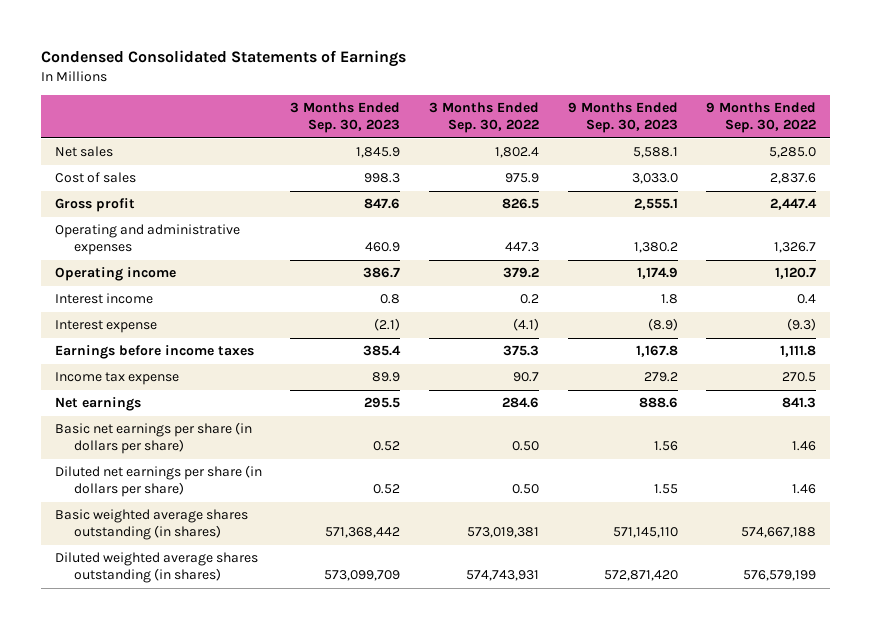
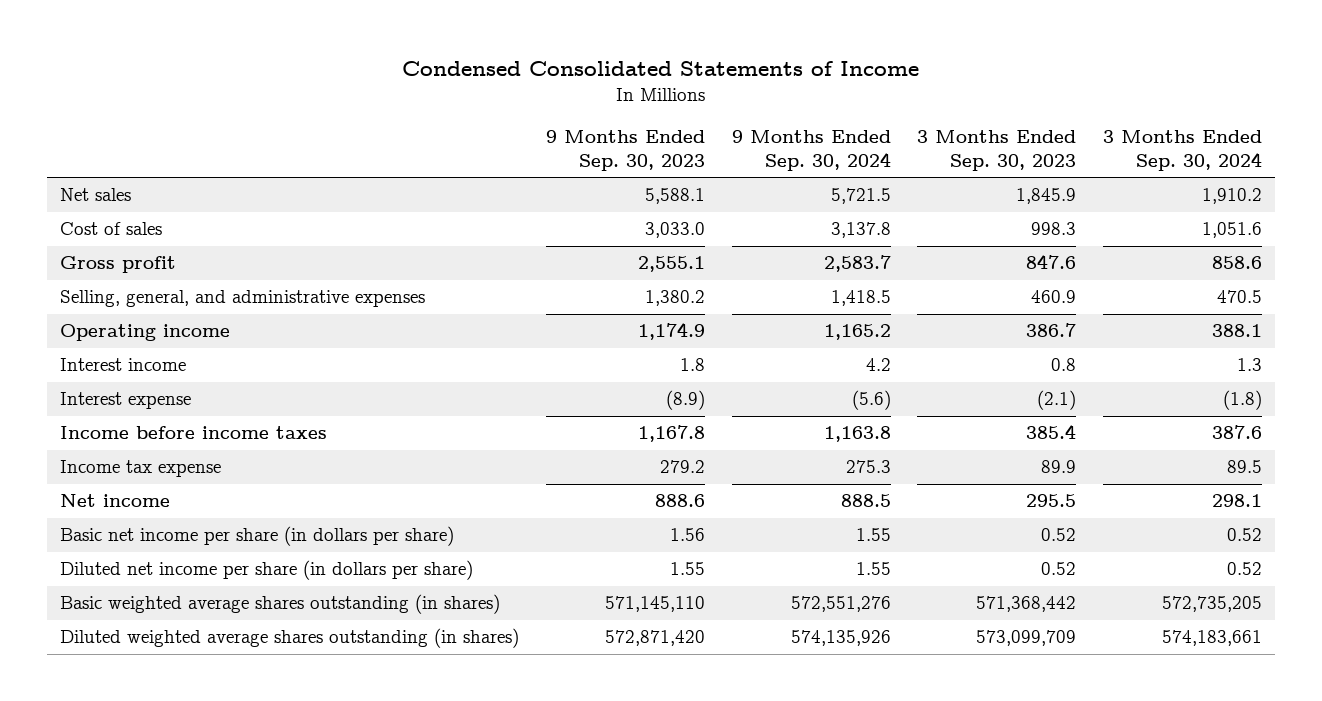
[40,50,406,68] Condensed Consolidated Statements of Earnings -> [402,60,920,76] Condensed Consolidated Statements of Income
[428,102,539,133] 3 Months Ended Sep. 30, 2022 -> none
[706,102,817,133] 9 Months Ended Sep. 30, 2022 -> none
none -> [731,130,891,171] 9 Months Ended Sep. 30, 2024
none -> [1103,130,1263,171] 3 Months Ended Sep. 30, 2024
[54,224,240,256] Operating and administrative expenses -> [60,290,426,308] Selling, general, and administrative expenses
[54,345,254,360] Earnings before income taxes -> [60,426,328,440] Income before income taxes
[54,397,141,412] Net earnings -> [60,494,171,508] Net income
[54,422,252,455] Basic net earnings per share (in dollars per share) -> [60,526,455,547] Basic net income per share (in dollars per share)
[54,465,262,498] Diluted net earnings per share (in dollars per share) -> [60,560,474,581] Diluted net income per share (in dollars per share)

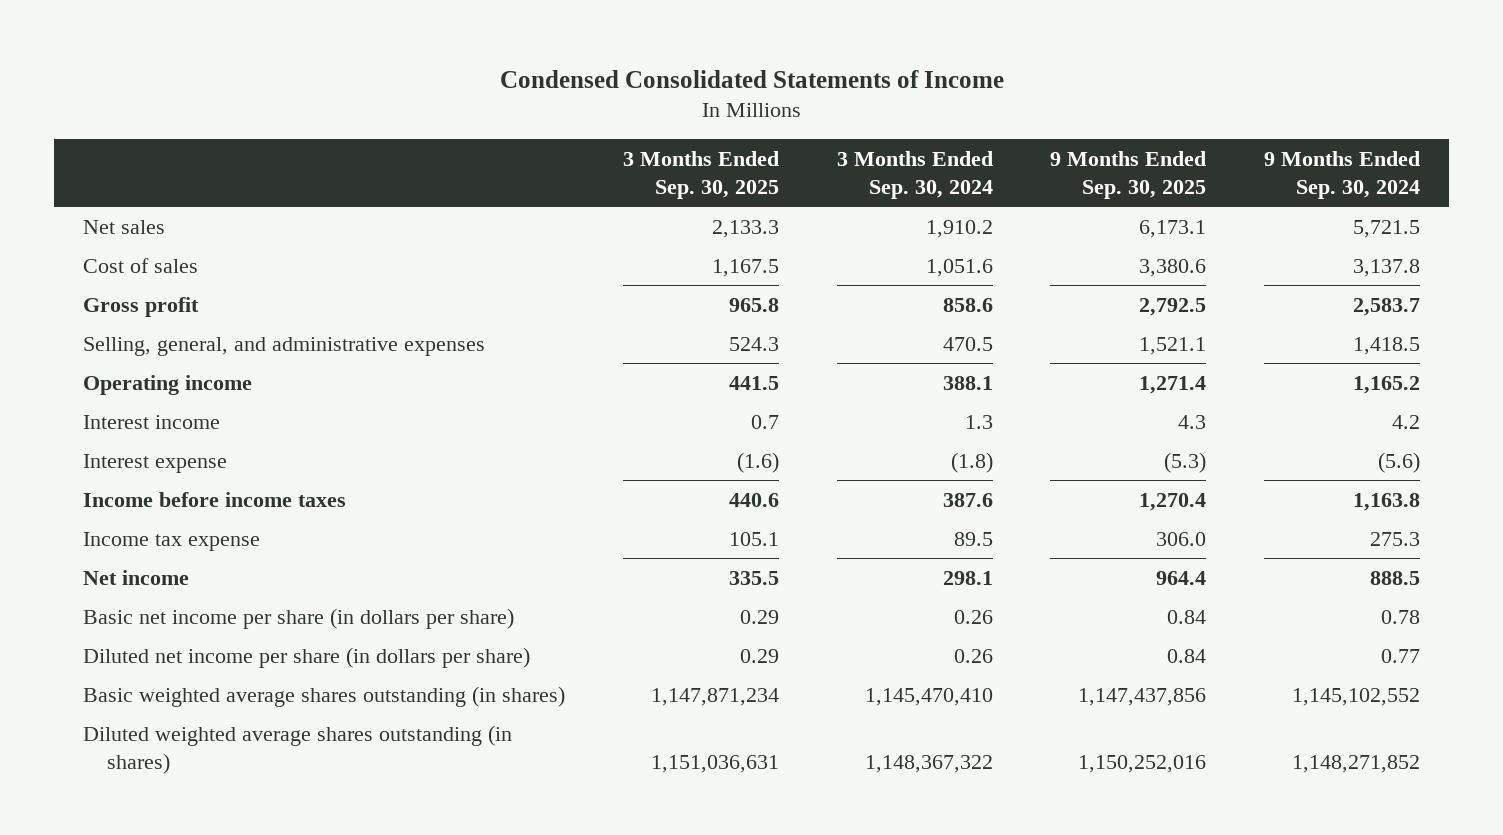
[546,130,706,171] 9 Months Ended Sep. 30, 2023 -> none
[917,130,1077,171] 3 Months Ended Sep. 30, 2023 -> none
none -> [622,151,779,199] 3 Months Ended Sep. 30, 2025
none -> [1050,151,1207,199] 9 Months Ended Sep. 30, 2025
[855,528,891,542] 1.55 -> [1381,609,1421,624] 0.78
[1227,528,1263,542] 0.52 -> [953,609,993,624] 0.26
[855,562,891,576] 1.55 -> [1381,648,1421,663] 0.77
[1227,562,1263,576] 0.52 -> [953,648,993,663] 0.26
[790,596,891,613] 572,551,276 -> [1292,687,1421,706] 1,145,102,552
[1162,596,1263,613] 572,735,205 -> [864,687,993,706] 1,145,470,410
[790,630,891,647] 574,135,926 -> [1292,754,1421,773] 1,148,271,852
[1162,630,1263,647] 574,183,661 -> [864,754,993,773] 1,148,367,322

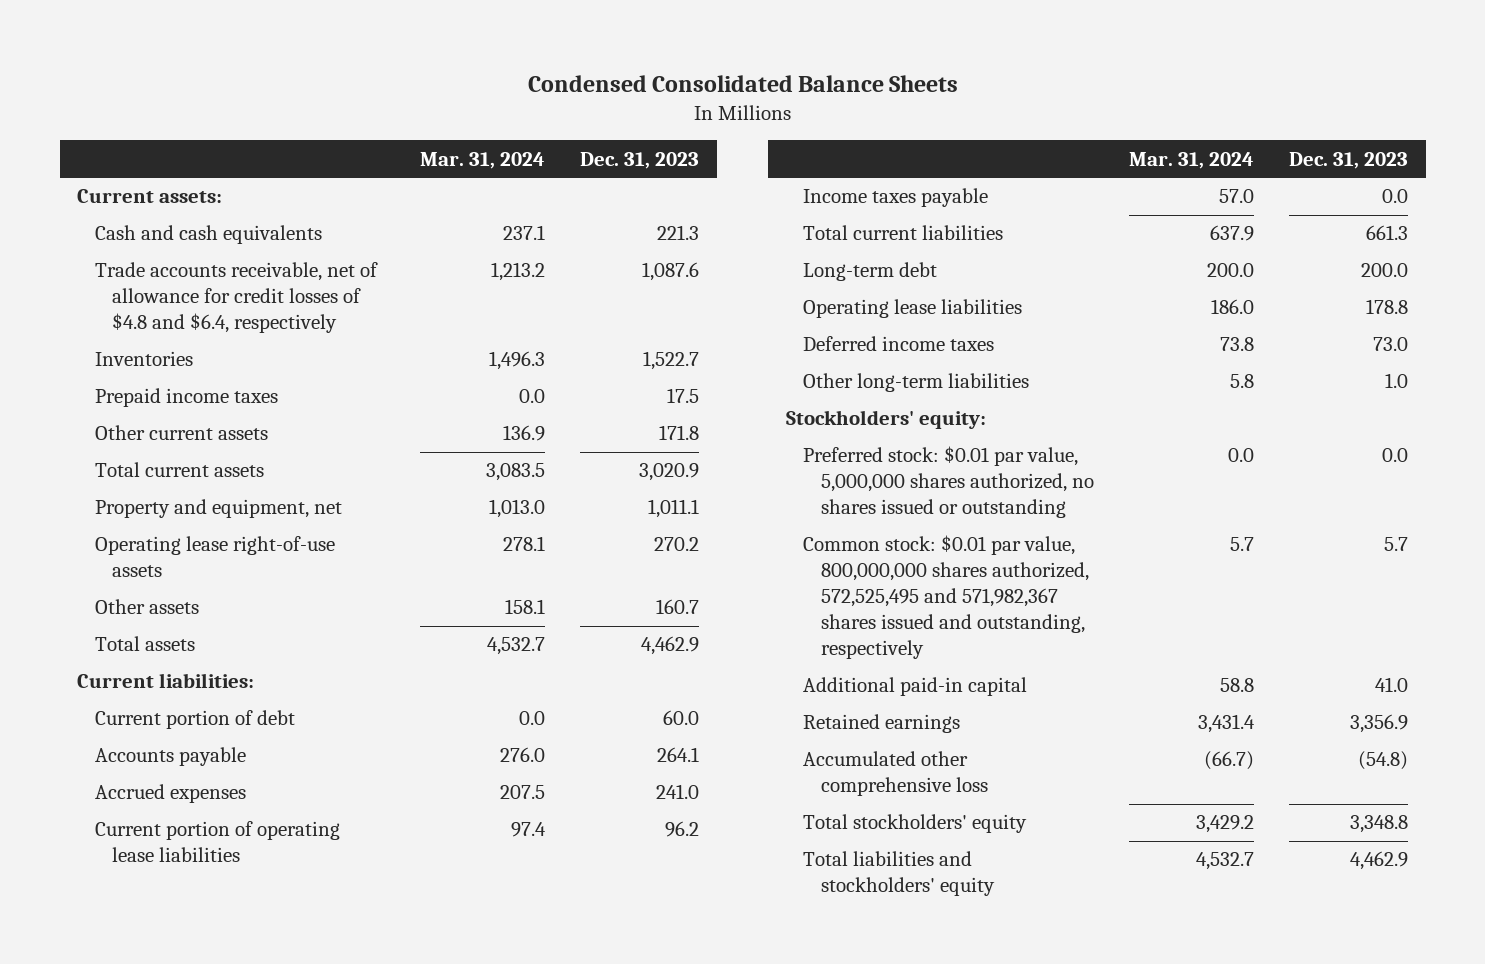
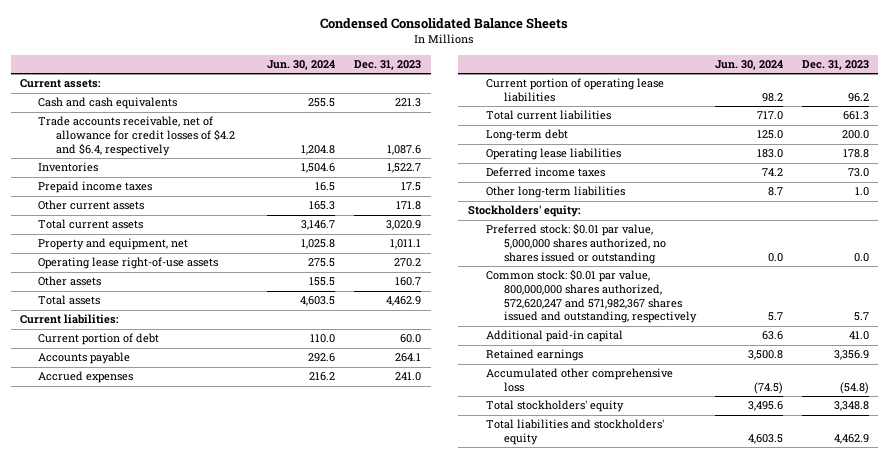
[420,151,546,169] Mar. 31, 2024 -> none
none -> [267,60,336,71] Jun. 30, 2024
[94,262,378,334] Trade accounts receivable, net of allowance for credit losses of $4.8 and $6.4, respectively -> [38,116,236,156] Trade accounts receivable, net of allowance for credit losses of $4.2 and $6.4, respectively
[803,188,989,208] Income taxes payable -> none
[803,535,1090,660] Common stock: $0.01 par value, 800,000,000 shares authorized, 572,525,495 and 571,982,367 shares issued and outstanding, respectively -> [485,269,697,324] Common stock: $0.01 par value, 800,000,000 shares authorized, 572,620,247 and 571,982,367 shares issued and outstanding, respectively

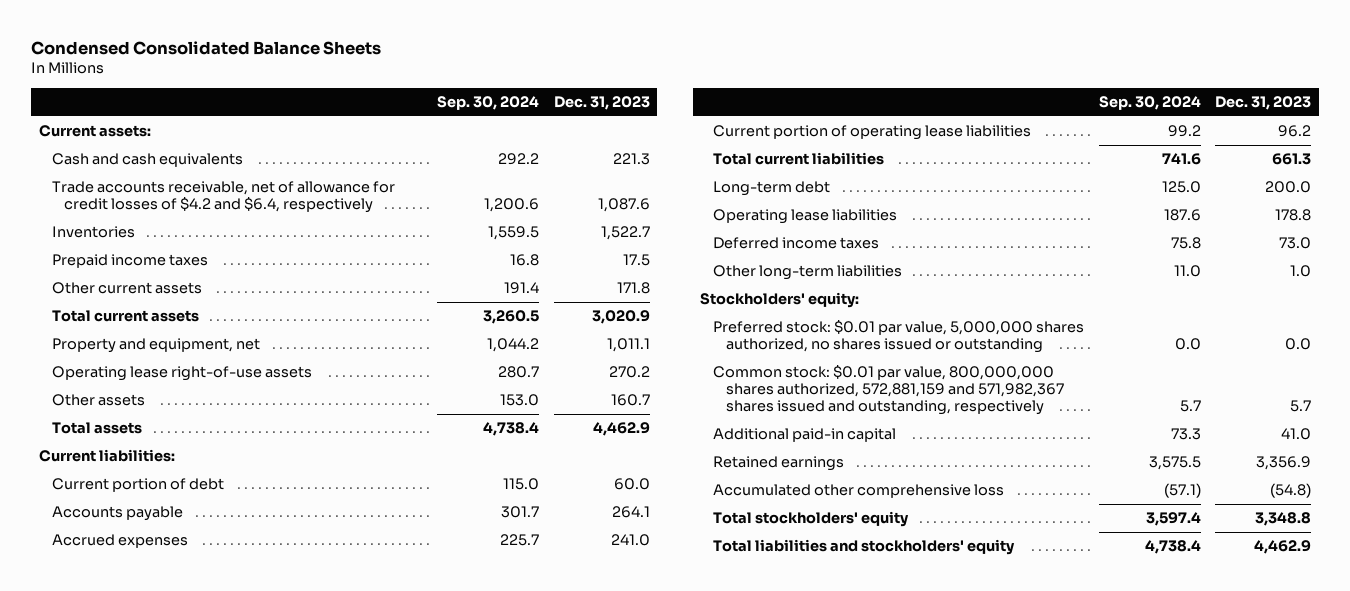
[267,60,336,71] Jun. 30, 2024 -> none
none -> [437,95,540,110] Sep. 30, 2024
[485,269,697,324] Common stock: $0.01 par value, 800,000,000 shares authorized, 572,620,247 and 571,982,367 shares issued and outstanding, respectively -> [713,365,1064,416] Common stock: $0.01 par value, 800,000,000 shares authorized, 572,881,159 and 571,982,367 shares issued and outstanding, respectively

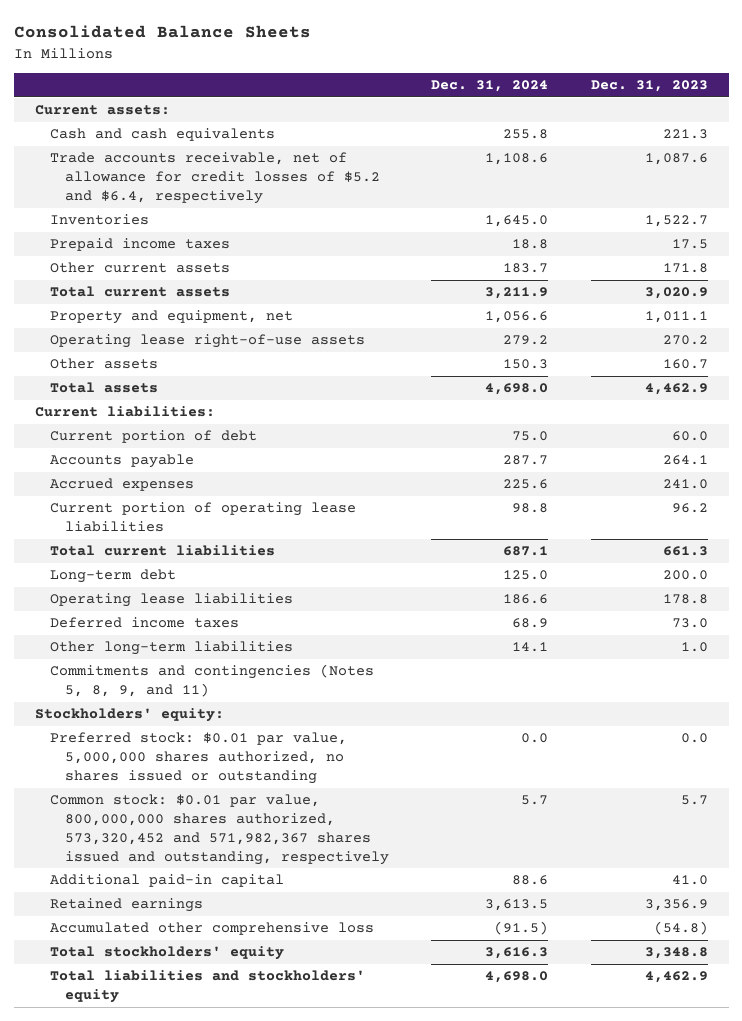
[31,40,382,55] Condensed Consolidated Balance Sheets -> [13,25,311,39] Consolidated Balance Sheets
[437,95,540,110] Sep. 30, 2024 -> none
none -> [431,80,549,93] Dec. 31, 2024
[51,181,395,214] Trade accounts receivable, net of allowance for credit losses of $4.2 and $6.4, respectively -> [49,152,380,204] Trade accounts receivable, net of allowance for credit losses of $5.2 and $6.4, respectively
none -> [49,664,374,698] Commitments and contingencies (Notes 5, 8, 9, and 11)
[713,365,1064,416] Common stock: $0.01 par value, 800,000,000 shares authorized, 572,881,159 and 571,982,367 shares issued and outstanding, respectively -> [49,794,389,865] Common stock: $0.01 par value, 800,000,000 shares authorized, 573,320,452 and 571,982,367 shares issued and outstanding, respectively

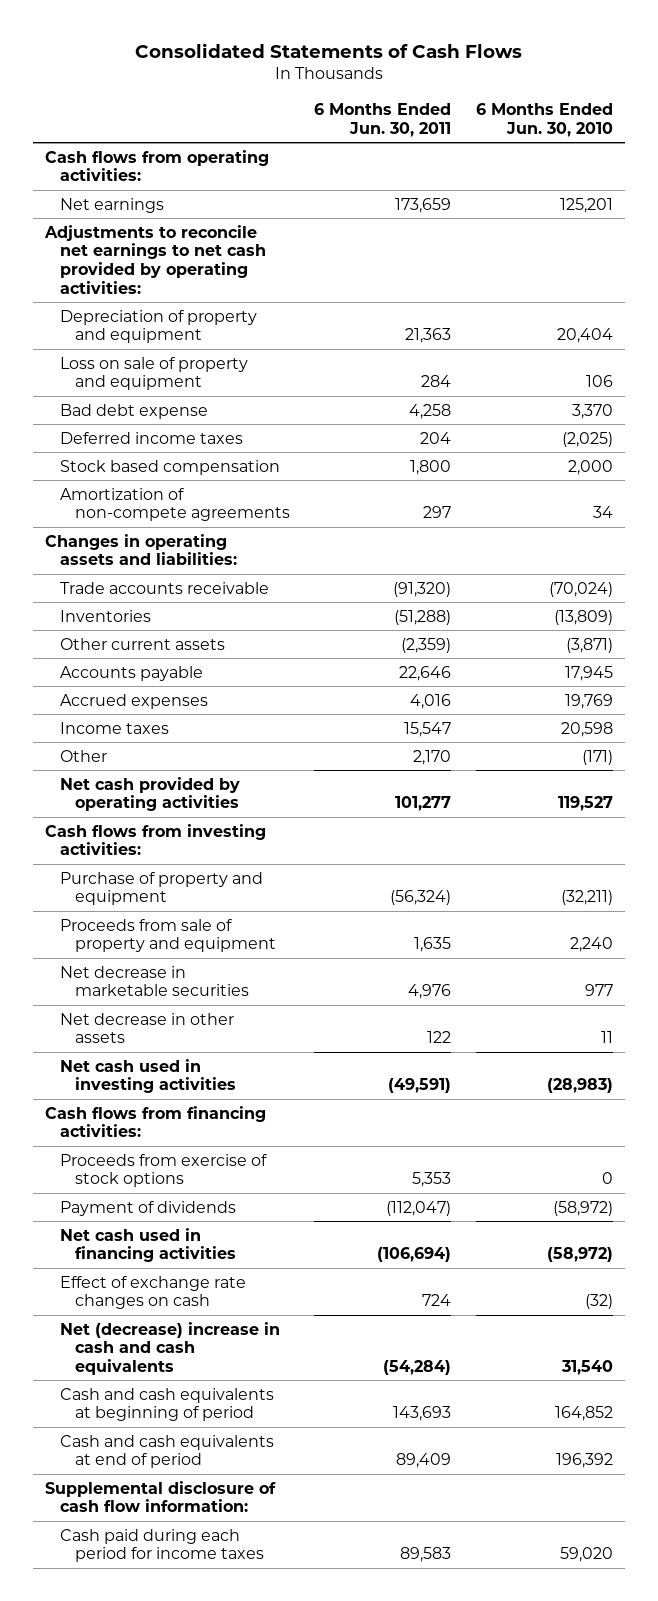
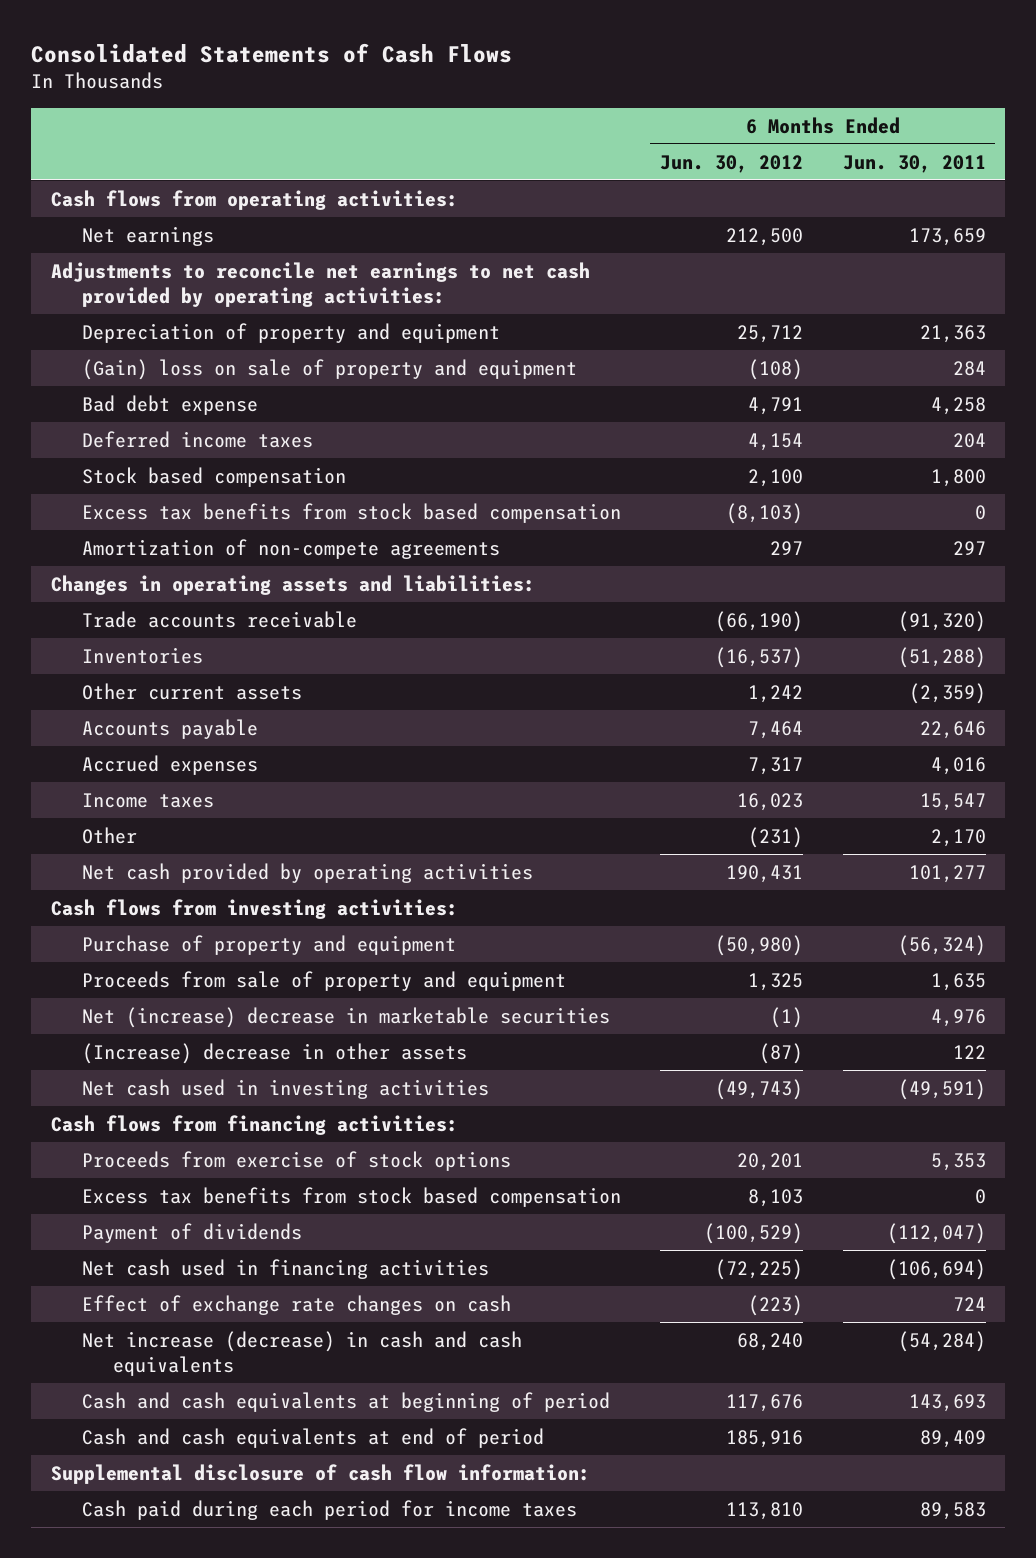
[475,103,613,137] 6 Months Ended Jun. 30, 2010 -> none
none -> [660,154,804,173] Jun. 30, 2012
[60,356,249,391] Loss on sale of property and equipment -> [81,358,577,380] (Gain) loss on sale of property and equipment
none -> [81,502,621,523] Excess tax benefits from stock based compensation
[60,965,250,997] Net decrease in marketable securities -> [81,1006,610,1028] Net (increase) decrease in marketable securities
[60,1012,235,1044] Net decrease in other assets -> [81,1042,467,1064] (Increase) decrease in other assets
none -> [81,1186,621,1207] Excess tax benefits from stock based compensation
[60,1321,281,1375] Net (decrease) increase in cash and cash equivalents -> [81,1330,522,1376] Net increase (decrease) in cash and cash equivalents

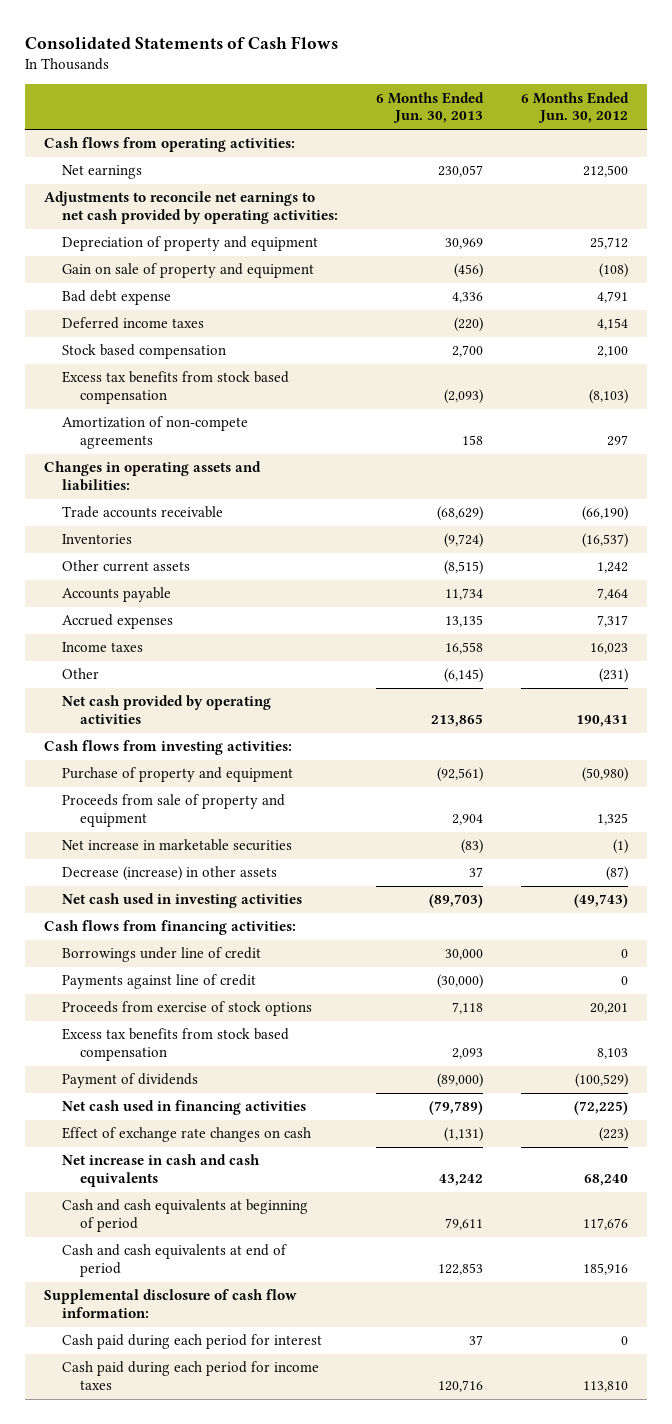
[842,154,986,173] Jun. 30, 2011 -> none
none -> [375,91,484,124] 6 Months Ended Jun. 30, 2013
[81,358,577,380] (Gain) loss on sale of property and equipment -> [62,263,315,279] Gain on sale of property and equipment
[81,1006,610,1028] Net (increase) decrease in marketable securities -> [62,839,293,852] Net increase in marketable securities
[81,1042,467,1064] (Increase) decrease in other assets -> [62,866,278,882] Decrease (increase) in other assets
none -> [62,947,262,963] Borrowings under line of credit
none -> [62,974,257,990] Payments against line of credit
[81,1330,522,1376] Net increase (decrease) in cash and cash equivalents -> [62,1154,261,1188] Net increase in cash and cash equivalents
none -> [62,1334,323,1350] Cash paid during each period for interest

